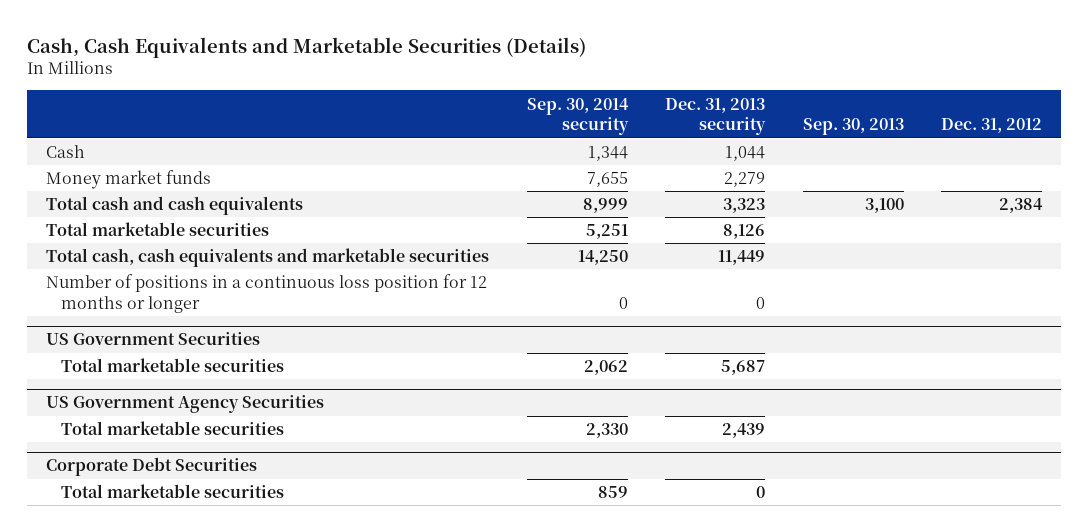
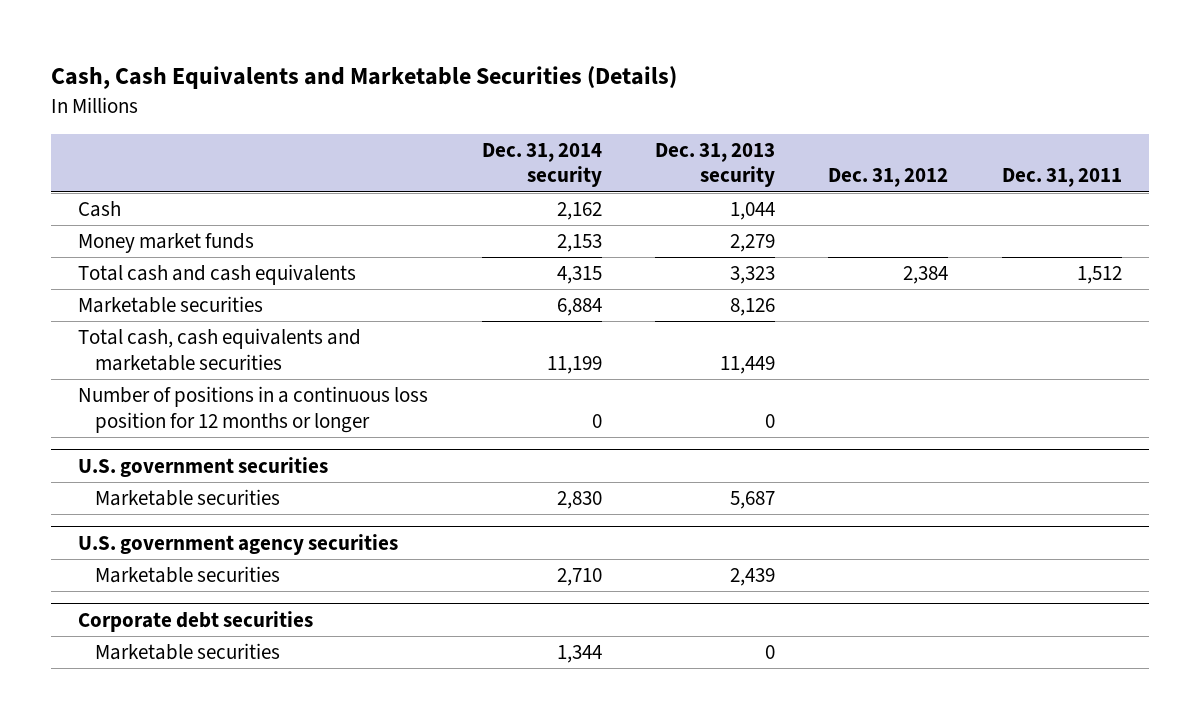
[526,97,629,136] Sep. 30, 2014 security -> none
[802,118,904,136] Sep. 30, 2013 -> none
none -> [481,142,602,188] Dec. 31, 2014 security
none -> [1001,168,1122,188] Dec. 31, 2011
[46,222,270,237] Total marketable securities -> [78,296,264,314] Marketable securities
[46,332,261,346] US Government Securities -> [78,456,329,477] U.S. government securities
[61,358,285,373] Total marketable securities -> [95,489,281,507] Marketable securities
[46,395,325,414] US Government Agency Securities -> [78,533,399,555] U.S. government agency securities
[61,421,285,436] Total marketable securities -> [95,566,281,584] Marketable securities
[46,457,258,477] Corporate Debt Securities -> [78,610,314,632] Corporate debt securities
[61,484,285,499] Total marketable securities -> [95,643,281,661] Marketable securities

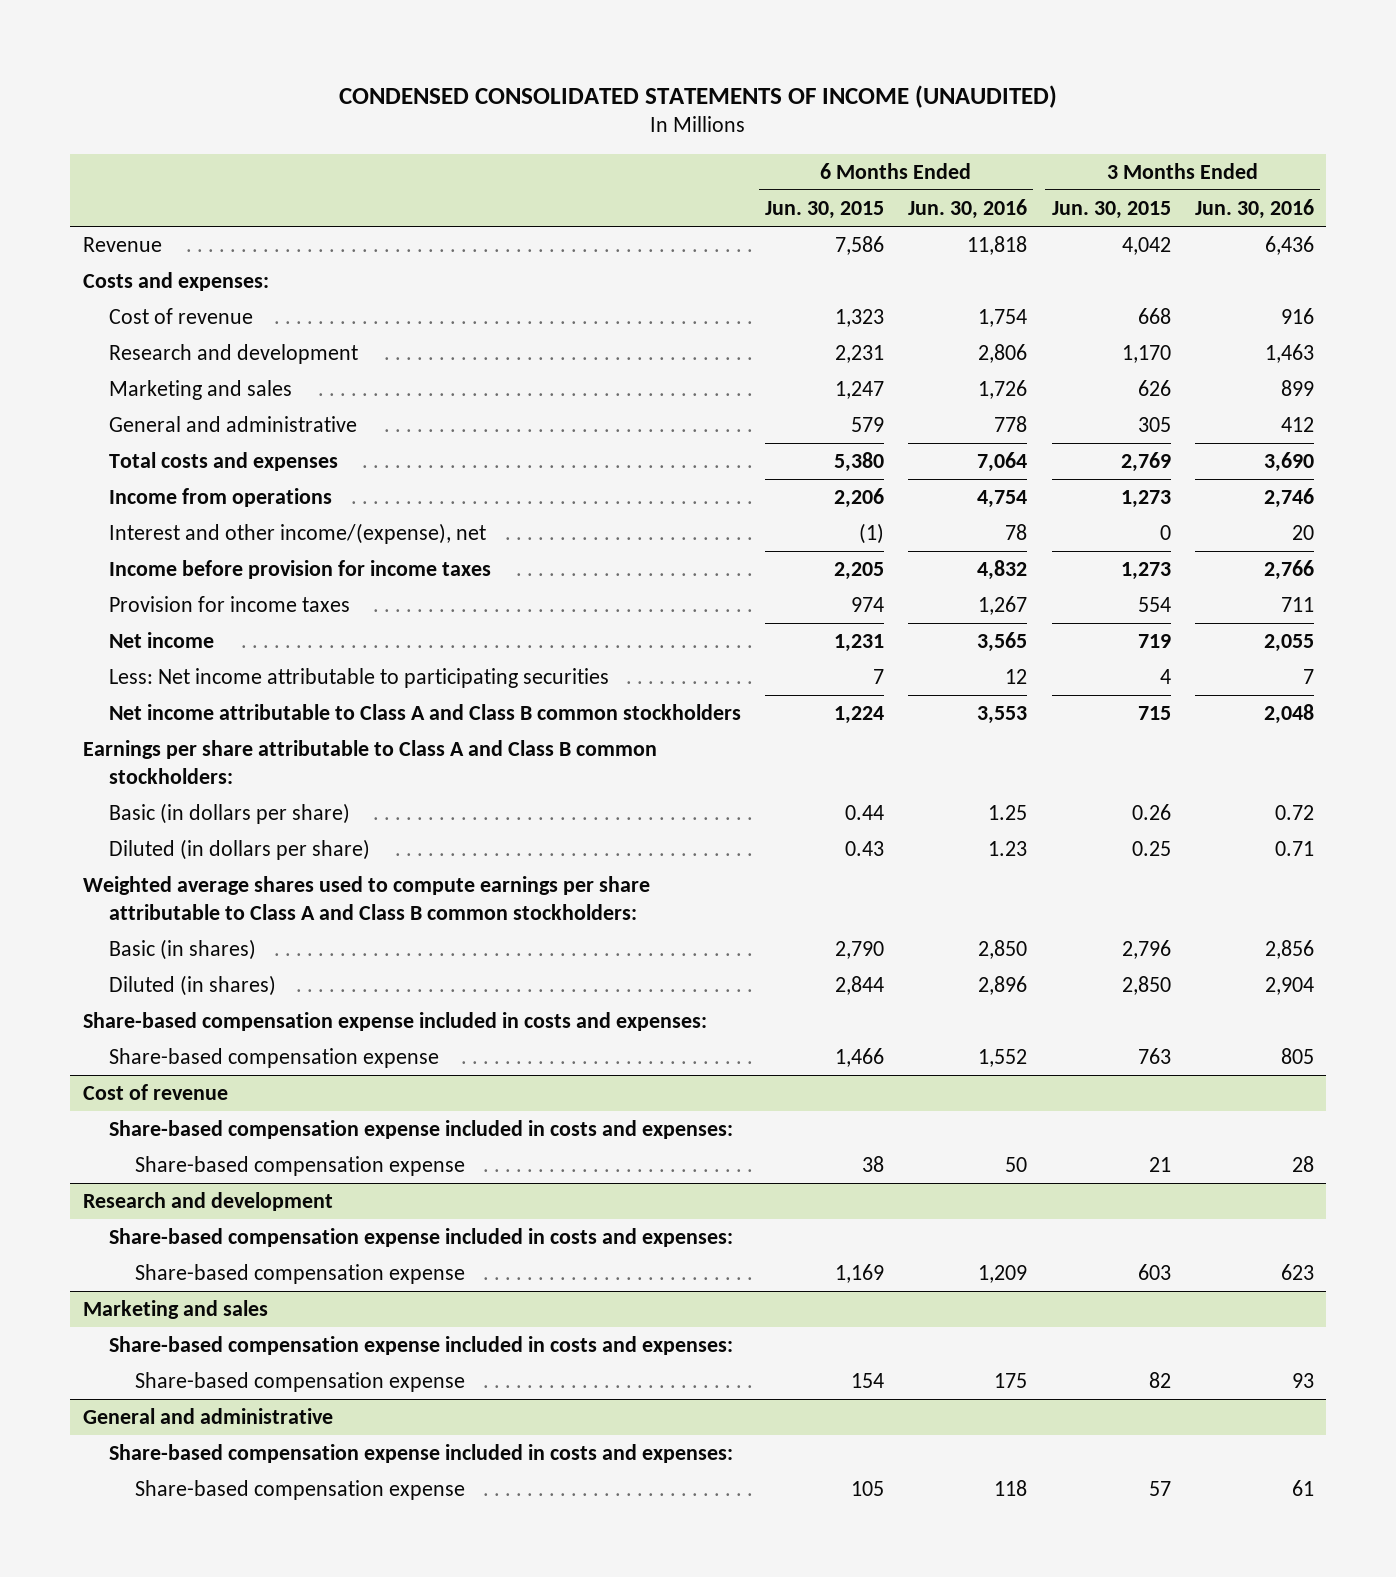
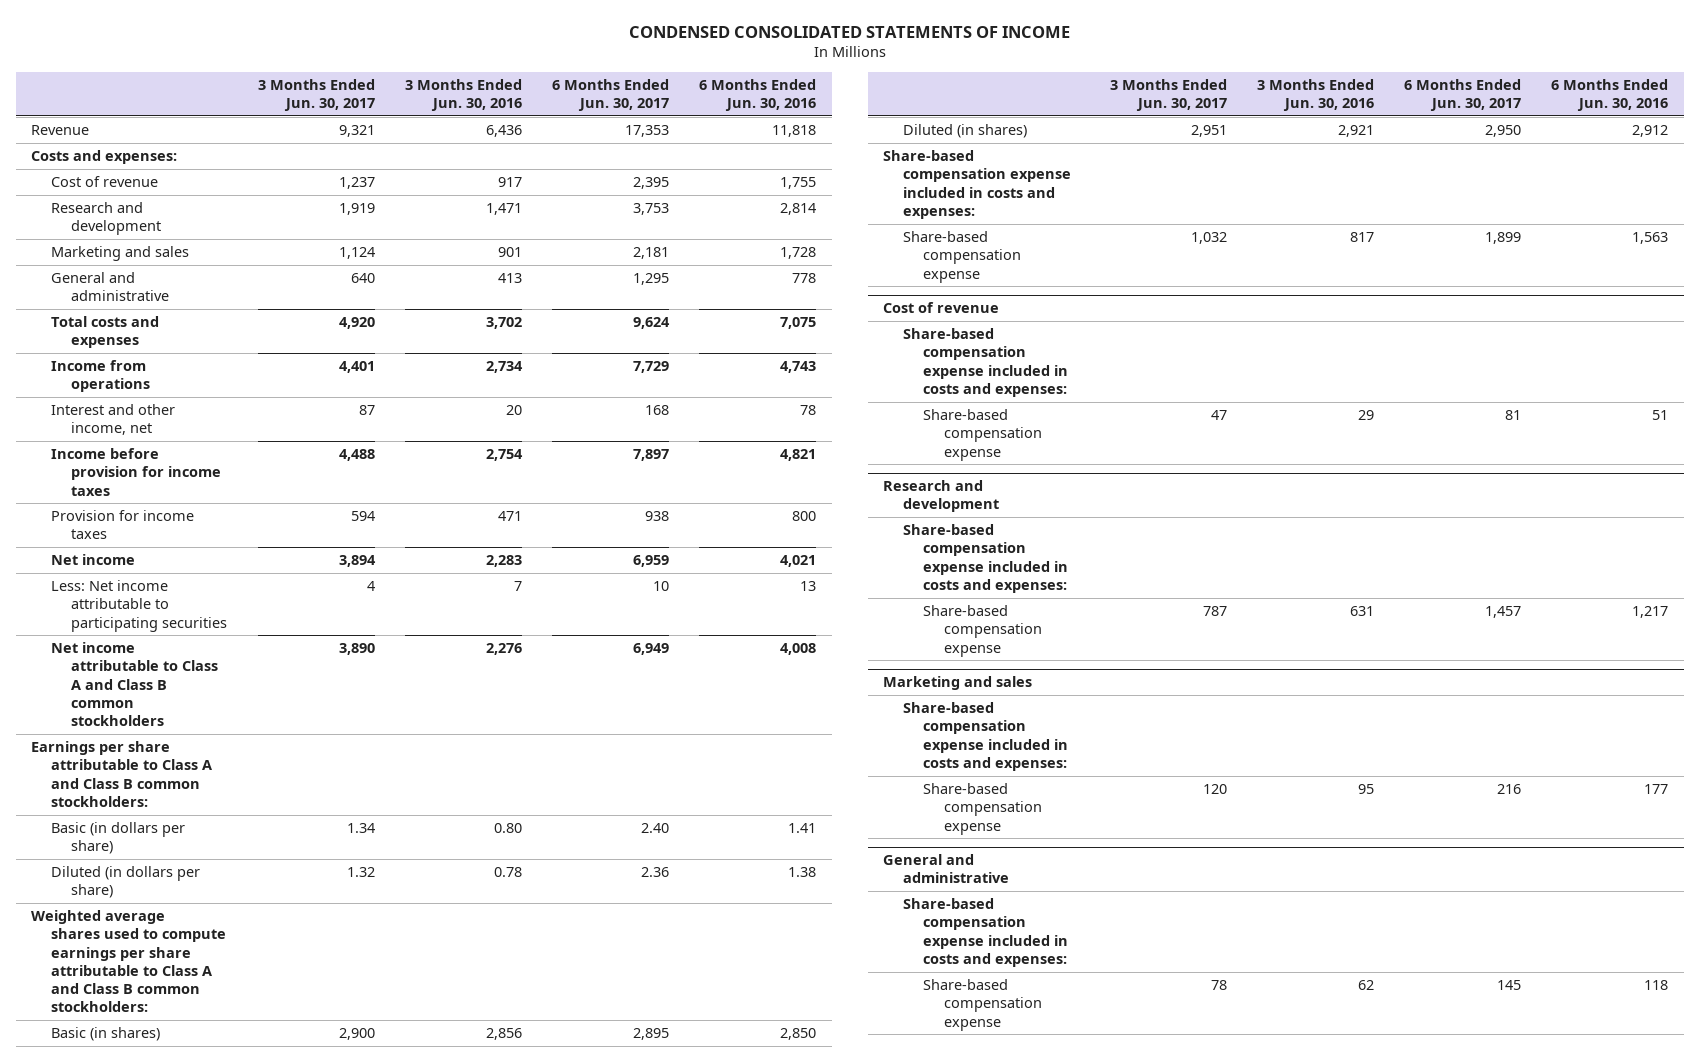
[339,84,1058,108] CONDENSED CONSOLIDATED STATEMENTS OF INCOME (UNAUDITED) -> [628,25,1070,38] CONDENSED CONSOLIDATED STATEMENTS OF INCOME
[764,201,884,220] Jun. 30, 2015 -> none
[1051,201,1171,220] Jun. 30, 2015 -> none
none -> [257,78,375,112] 3 Months Ended Jun. 30, 2017
none -> [552,78,670,112] 6 Months Ended Jun. 30, 2017
[978,309,1028,328] 1,754 -> [780,177,817,190] 1,755
[1280,308,1314,325] 916 -> [497,177,522,188] 917
[978,344,1028,364] 2,806 -> [780,203,817,216] 2,814
[1264,344,1314,364] 1,463 -> [485,203,522,216] 1,471
[978,380,1028,400] 1,726 -> [780,247,817,260] 1,728
[1280,380,1314,397] 899 -> [497,247,522,258] 901
[1280,417,1314,433] 412 -> [497,273,522,284] 413
[977,452,1028,473] 7,064 -> [780,317,817,330] 7,075
[1263,452,1314,473] 3,690 -> [485,317,522,330] 3,702
[977,490,1028,509] 4,754 -> [780,361,817,374] 4,743
[1263,488,1314,509] 2,746 -> [485,361,523,374] 2,734
[108,523,486,545] Interest and other income/(expense), net -> [51,404,176,436] Interest and other income, net
[977,560,1028,581] 4,832 -> [780,449,817,462] 4,821
[1263,560,1314,581] 2,766 -> [485,449,523,462] 2,754
[978,596,1028,616] 1,267 -> [792,511,817,522] 800
[1280,597,1314,613] 711 -> [497,511,522,522] 471
[977,632,1028,653] 3,565 -> [780,555,817,568] 4,021
[1263,634,1314,653] 2,055 -> [485,555,522,568] 2,283
[1005,669,1028,685] 12 -> [800,581,817,592] 13
[977,706,1028,725] 3,553 -> [780,643,817,656] 4,008
[1263,704,1314,725] 2,048 -> [485,643,522,656] 2,276
[988,805,1028,821] 1.25 -> [788,823,817,834] 1.41
[1274,805,1314,821] 0.72 -> [493,823,522,834] 0.80
[988,841,1028,857] 1.23 -> [788,867,817,878] 1.38
[1274,841,1314,857] 0.71 -> [493,867,522,878] 0.78
[978,976,1028,996] 2,896 -> [1632,125,1669,138] 2,912
[1264,977,1314,996] 2,904 -> [1337,125,1374,138] 2,921
[978,1049,1028,1068] 1,552 -> [1632,232,1669,245] 1,563
[1280,1048,1314,1065] 805 -> [1349,232,1374,243] 817
[1005,1157,1028,1173] 50 -> [1652,410,1669,421] 51
[1291,1156,1314,1173] 28 -> [1357,410,1374,421] 29
[978,1265,1028,1284] 1,209 -> [1632,606,1669,619] 1,217
[1280,1264,1314,1281] 623 -> [1349,606,1374,617] 631
[994,1373,1028,1389] 175 -> [1644,784,1669,795] 177
[1291,1373,1314,1389] 93 -> [1357,784,1374,795] 95
[1291,1480,1314,1497] 61 -> [1357,980,1374,991] 62

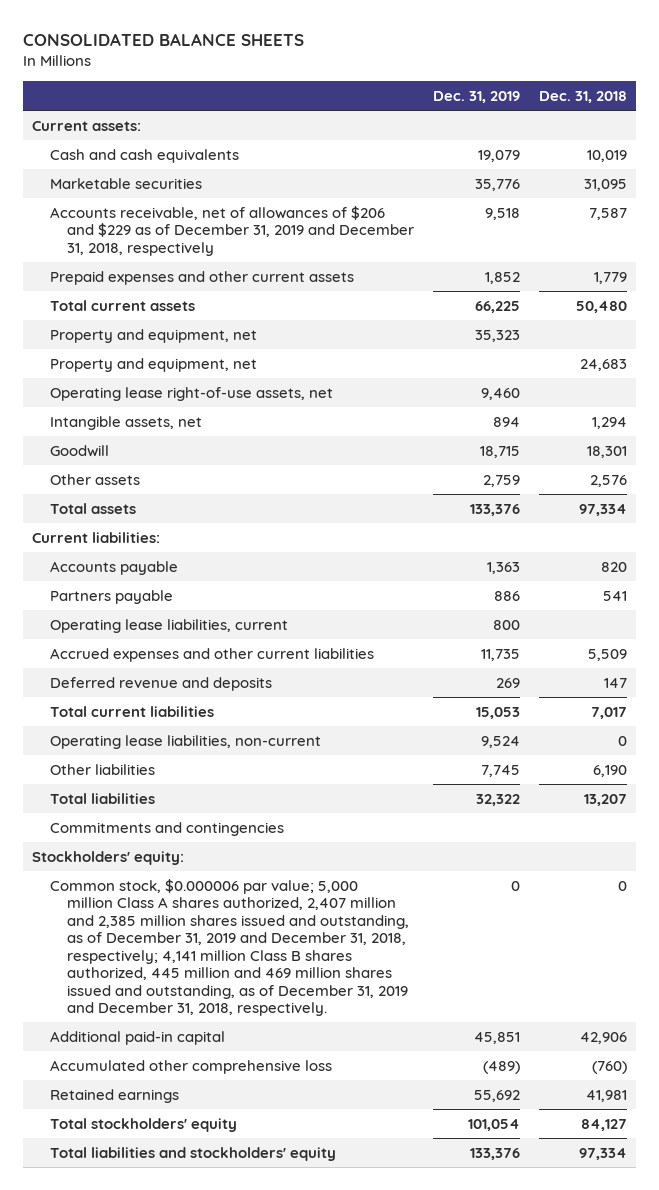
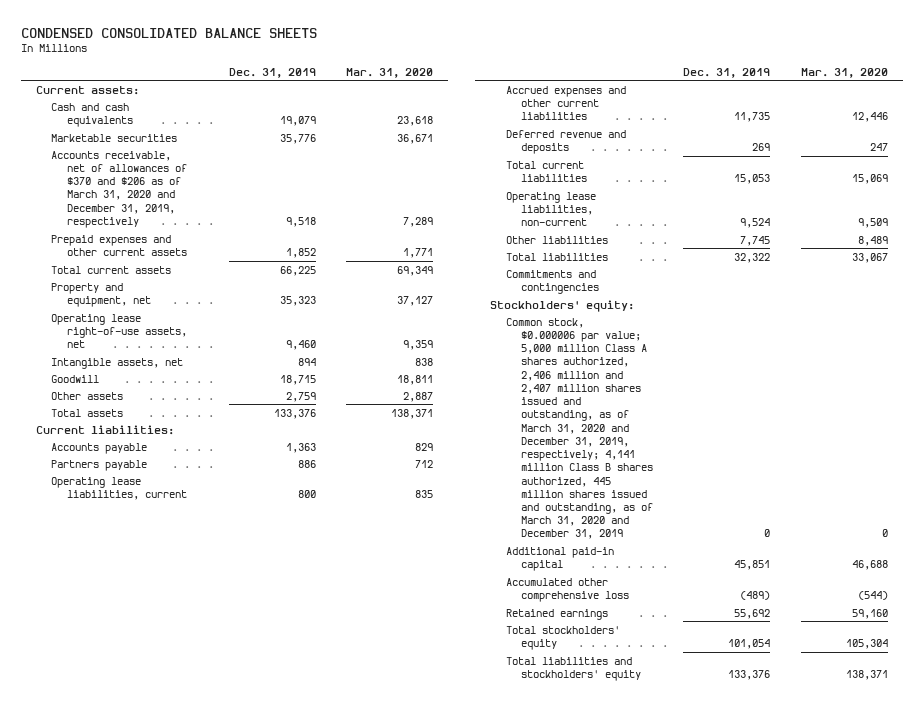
[22,33,304,47] CONSOLIDATED BALANCE SHEETS -> [21,27,318,38] CONDENSED CONSOLIDATED BALANCE SHEETS
[538,90,627,103] Dec. 31, 2018 -> none
none -> [346,67,434,78] Mar. 31, 2020
[49,205,415,256] Accounts receivable, net of allowances of $206 and $229 as of December 31, 2019 and December 31, 2018, respectively -> [51,150,187,228] Accounts receivable, net of allowances of $370 and $206 as of March 31, 2020 and December 31, 2019, respectively
[49,357,257,372] Property and equipment, net -> none
[49,878,410,1017] Common stock, $0.000006 par value; 5,000 million Class A shares authorized, 2,407 million and 2,385 million shares issued and outstanding, as of December 31, 2019 and December 31, 2018, respectively; 4,141 million Class B shares authorized, 445 million and 469 million shares issued and outstanding, as of December 31, 2019 and December 31, 2018, respectively. -> [505,317,653,540] Common stock, $0.000006 par value; 5,000 million Class A shares authorized, 2,406 million and 2,407 million shares issued and outstanding, as of March 31, 2020 and December 31, 2019, respectively; 4,141 million Class B shares authorized, 445 million shares issued and outstanding, as of March 31, 2020 and December 31, 2019

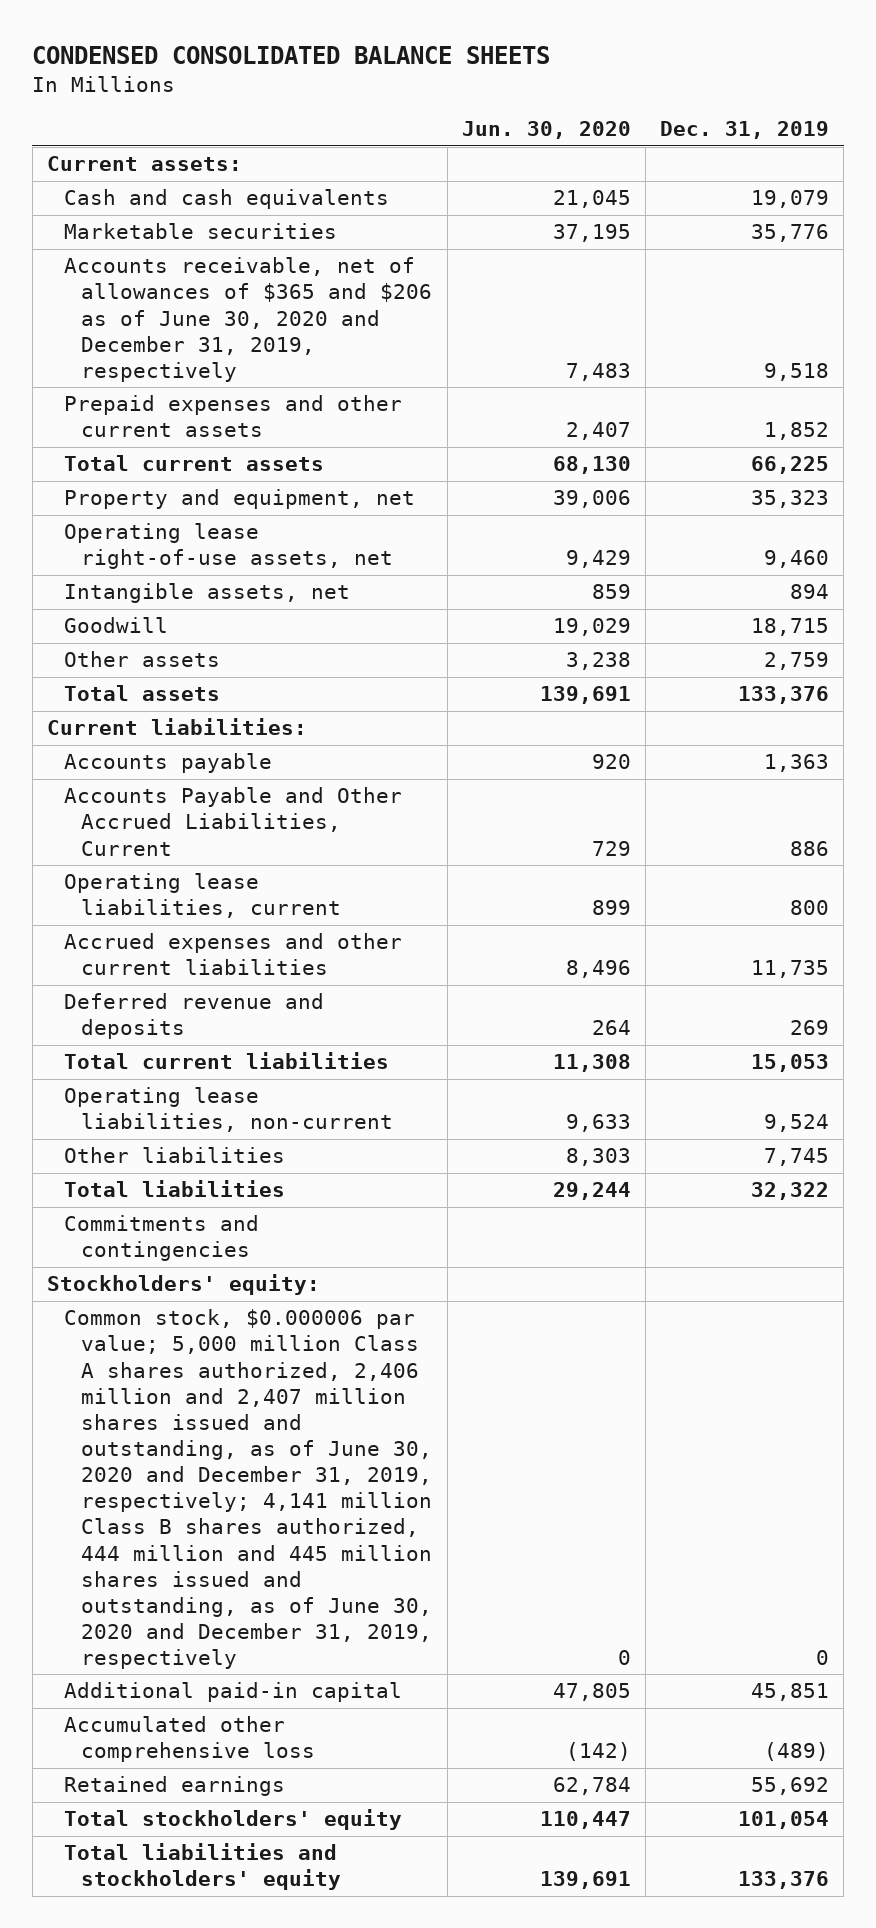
[346,67,434,78] Mar. 31, 2020 -> none
none -> [461,121,631,140] Jun. 30, 2020
[51,150,187,228] Accounts receivable, net of allowances of $370 and $206 as of March 31, 2020 and December 31, 2019, respectively -> [64,257,433,382] Accounts receivable, net of allowances of $365 and $206 as of June 30, 2020 and December 31, 2019, respectively
[51,459,148,471] Partners payable -> [64,787,403,856] Accounts Payable and Other Accrued Liabilities, Current
[505,317,653,540] Common stock, $0.000006 par value; 5,000 million Class A shares authorized, 2,406 million and 2,407 million shares issued and outstanding, as of March 31, 2020 and December 31, 2019, respectively; 4,141 million Class B shares authorized, 445 million shares issued and outstanding, as of March 31, 2020 and December 31, 2019 -> [64,1309,433,1670] Common stock, $0.000006 par value; 5,000 million Class A shares authorized, 2,406 million and 2,407 million shares issued and outstanding, as of June 30, 2020 and December 31, 2019, respectively; 4,141 million Class B shares authorized, 444 million and 445 million shares issued and outstanding, as of June 30, 2020 and December 31, 2019, respectively

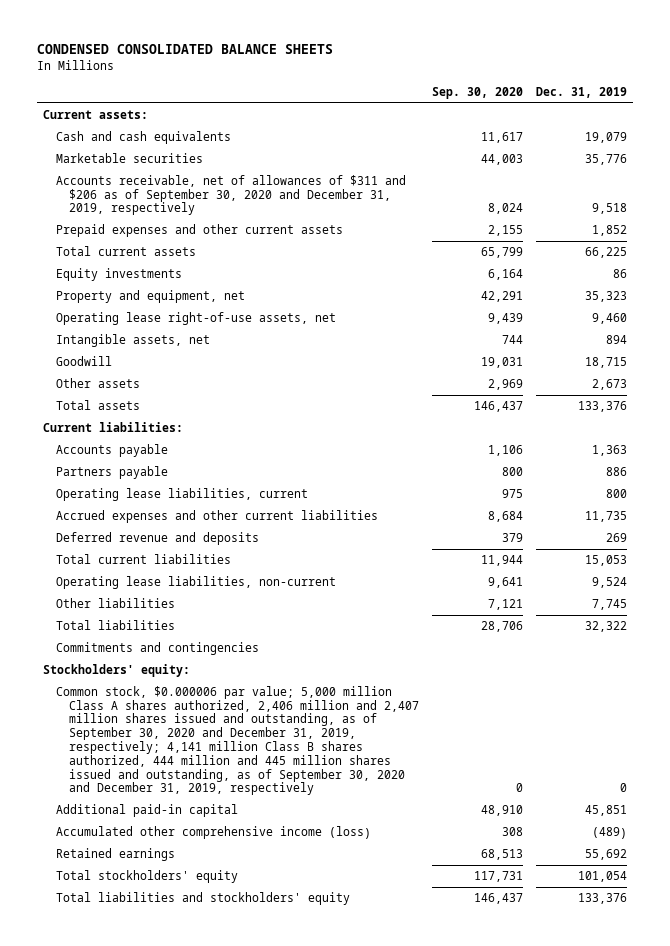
[461,121,631,140] Jun. 30, 2020 -> none
none -> [432,86,524,99] Sep. 30, 2020
[64,257,433,382] Accounts receivable, net of allowances of $365 and $206 as of June 30, 2020 and December 31, 2019, respectively -> [56,174,407,216] Accounts receivable, net of allowances of $311 and $206 as of September 30, 2020 and December 31, 2019, respectively
none -> [56,267,183,281] Equity investments
[764,652,830,671] 2,759 -> [591,378,627,390] 2,673
[64,787,403,856] Accounts Payable and Other Accrued Liabilities, Current -> [56,465,169,479] Partners payable
[64,1309,433,1670] Common stock, $0.000006 par value; 5,000 million Class A shares authorized, 2,406 million and 2,407 million shares issued and outstanding, as of June 30, 2020 and December 31, 2019, respectively; 4,141 million Class B shares authorized, 444 million and 445 million shares issued and outstanding, as of June 30, 2020 and December 31, 2019, respectively -> [56,685,420,796] Common stock, $0.000006 par value; 5,000 million Class A shares authorized, 2,406 million and 2,407 million shares issued and outstanding, as of September 30, 2020 and December 31, 2019, respectively; 4,141 million Class B shares authorized, 444 million and 445 million shares issued and outstanding, as of September 30, 2020 and December 31, 2019, respectively
[64,1716,316,1763] Accumulated other comprehensive loss -> [56,825,372,839] Accumulated other comprehensive income (loss)

